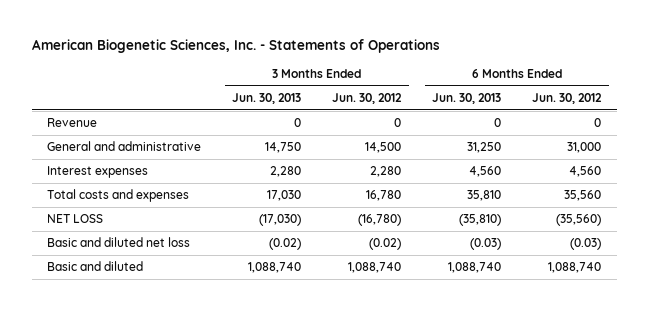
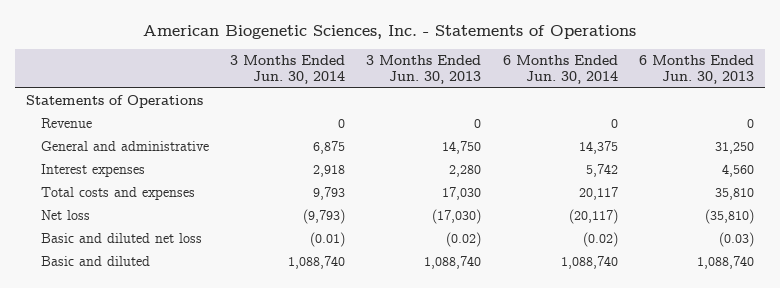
[332,92,403,104] Jun. 30, 2012 -> none
[532,92,603,104] Jun. 30, 2012 -> none
none -> [230,55,346,85] 3 Months Ended Jun. 30, 2014
none -> [502,55,618,85] 6 Months Ended Jun. 30, 2014
none -> [25,94,203,108] Statements of Operations
[47,214,104,224] NET LOSS -> [41,209,91,220] Net loss

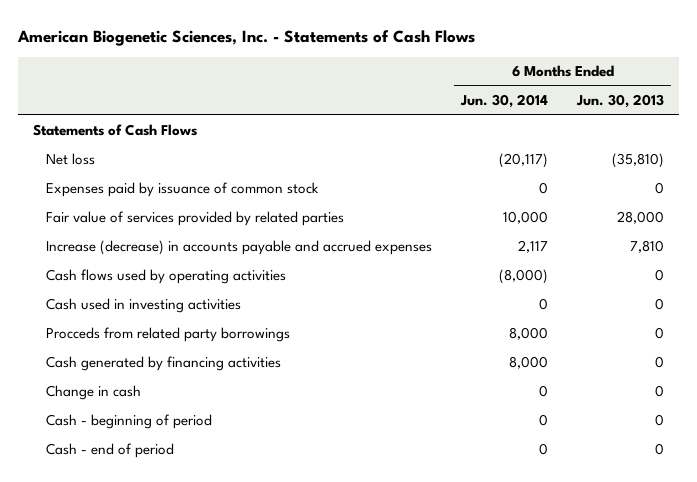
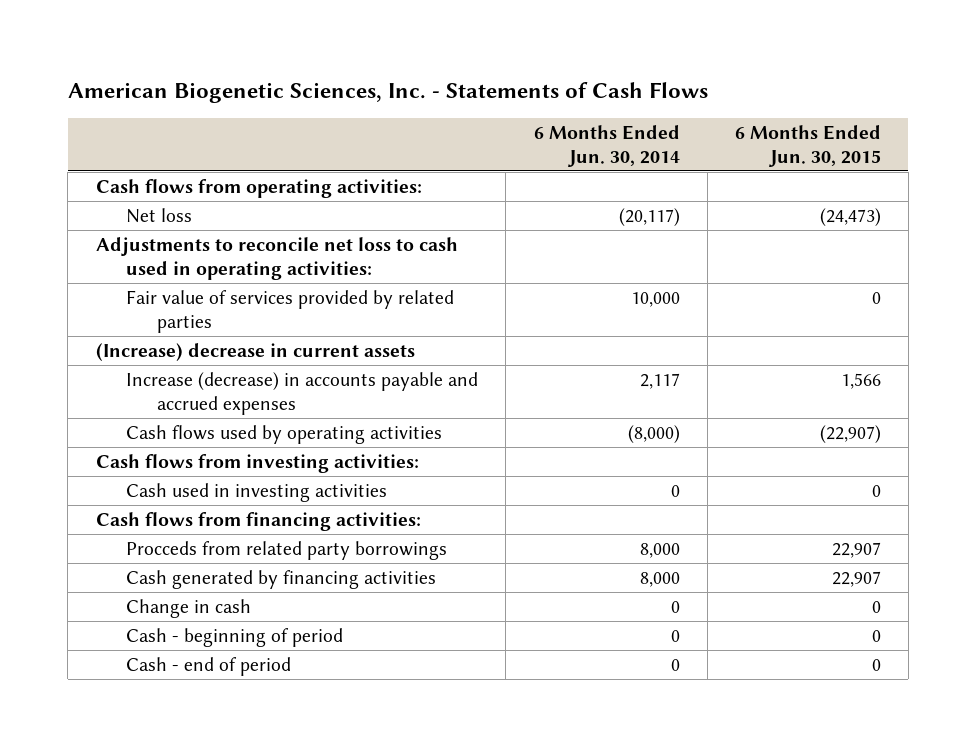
[576,94,665,109] Jun. 30, 2013 -> none
none -> [734,124,881,167] 6 Months Ended Jun. 30, 2015
[33,124,198,137] Statements of Cash Flows -> none
none -> [95,178,422,198] Cash flows from operating activities:
[46,182,320,198] Expenses paid by issuance of common stock -> none
none -> [95,236,458,280] Adjustments to reconcile net loss to cash used in operating activities:
none -> [95,342,415,361] (Increase) decrease in current assets
none -> [95,453,419,473] Cash flows from investing activities:
none -> [95,511,421,531] Cash flows from financing activities:

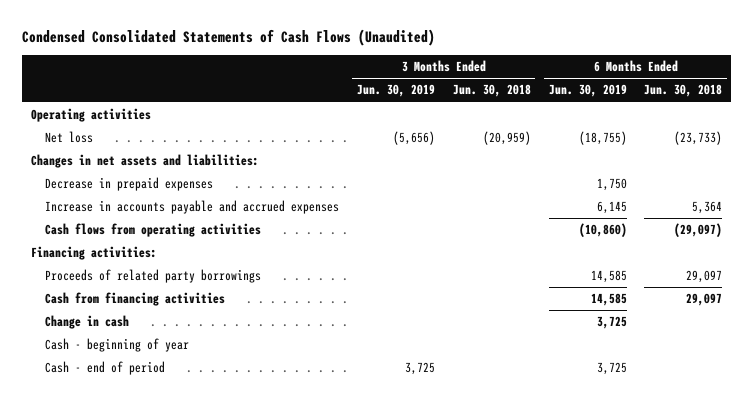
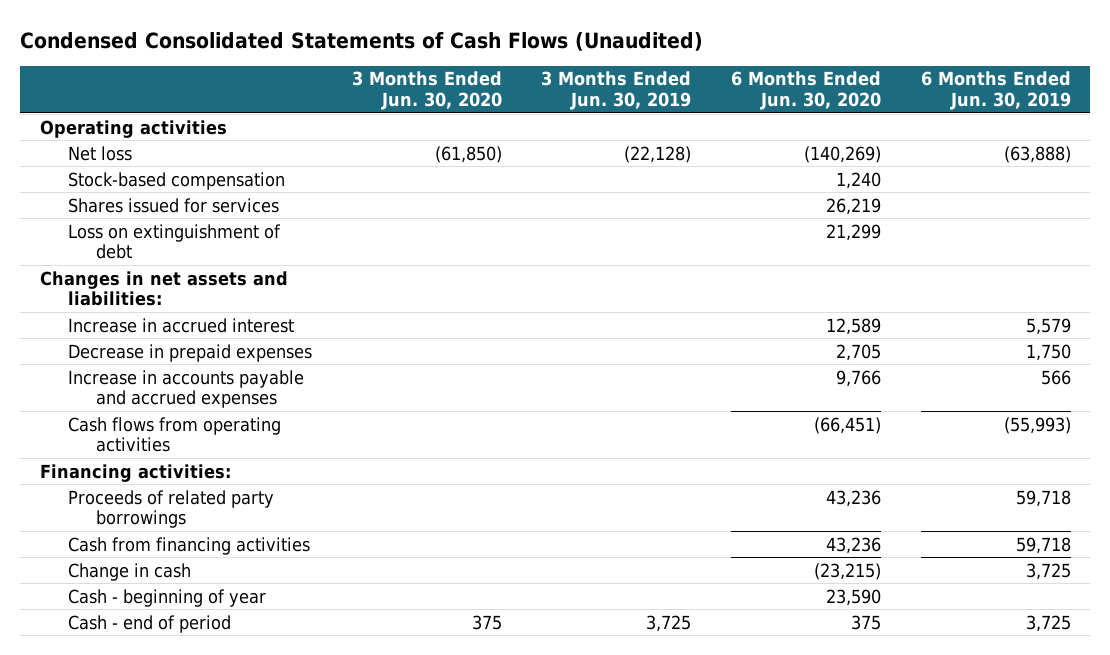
[452,84,531,98] Jun. 30, 2018 -> none
[644,84,723,98] Jun. 30, 2018 -> none
none -> [351,71,502,110] 3 Months Ended Jun. 30, 2020
none -> [730,71,881,110] 6 Months Ended Jun. 30, 2020
[392,131,435,146] (5,656) -> [624,145,692,163] (22,128)
[578,131,627,146] (18,755) -> [1003,145,1071,163] (63,888)
none -> [68,171,286,190] Stock-based compensation
none -> [68,197,280,213] Shares issued for services
none -> [68,223,282,260] Loss on extinguishment of debt
none -> [68,317,295,333] Increase in accrued interest
[596,201,627,215] 6,145 -> [1040,369,1071,385] 566
[578,223,627,238] (10,860) -> [1003,416,1071,434] (55,993)
[590,270,627,284] 14,585 -> [1015,489,1071,507] 59,718
[590,293,627,307] 14,585 -> [1015,536,1071,554] 59,718

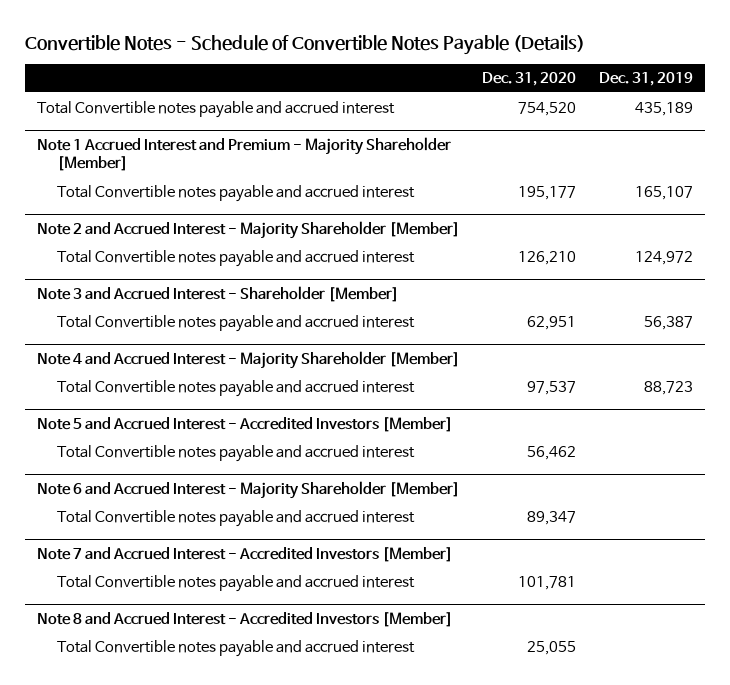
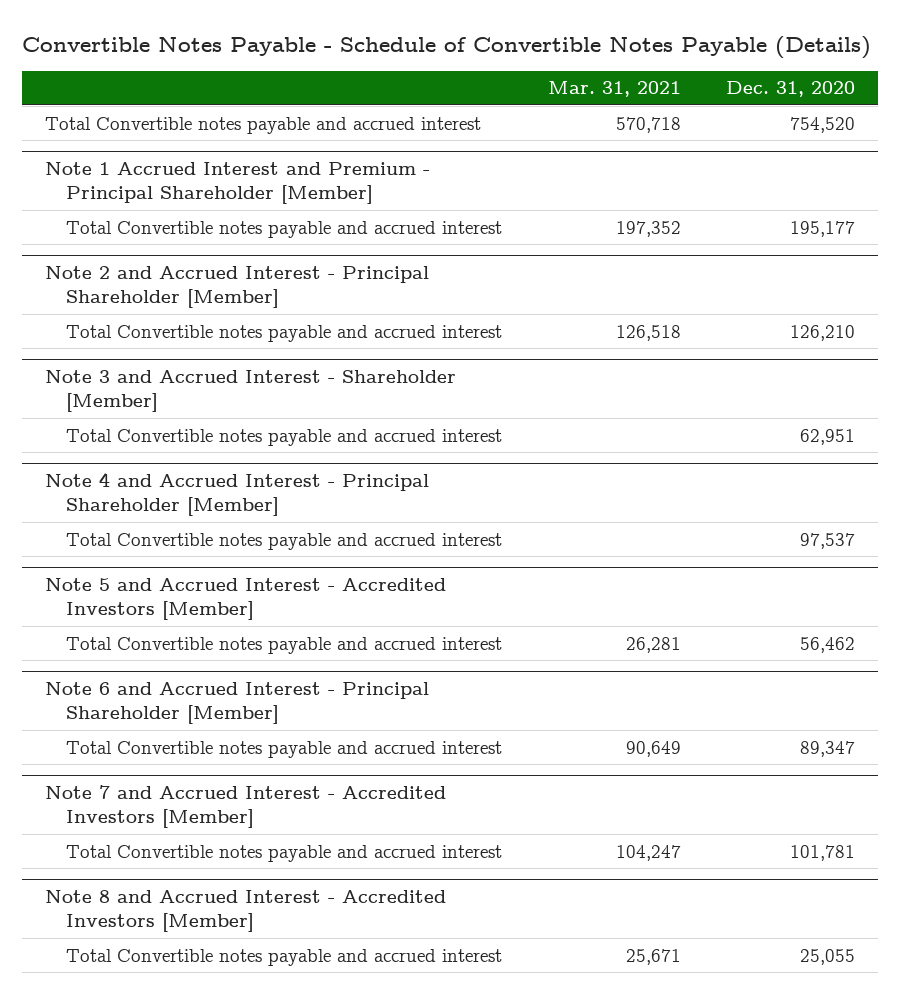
[25,34,586,55] Convertible Notes - Schedule of Convertible Notes Payable (Details) -> [22,35,872,59] Convertible Notes Payable - Schedule of Convertible Notes Payable (Details)
[599,72,694,87] Dec. 31, 2019 -> none
none -> [547,81,681,98] Mar. 31, 2021
[36,136,451,171] Note 1 Accrued Interest and Premium - Majority Shareholder [Member] -> [45,162,431,204] Note 1 Accrued Interest and Premium - Principal Shareholder [Member]
[36,220,460,239] Note 2 and Accrued Interest - Majority Shareholder [Member] -> [45,266,430,308] Note 2 and Accrued Interest - Principal Shareholder [Member]
[36,350,460,369] Note 4 and Accrued Interest - Majority Shareholder [Member] -> [45,472,430,516] Note 4 and Accrued Interest - Principal Shareholder [Member]
[36,480,460,499] Note 6 and Accrued Interest - Majority Shareholder [Member] -> [45,682,430,724] Note 6 and Accrued Interest - Principal Shareholder [Member]

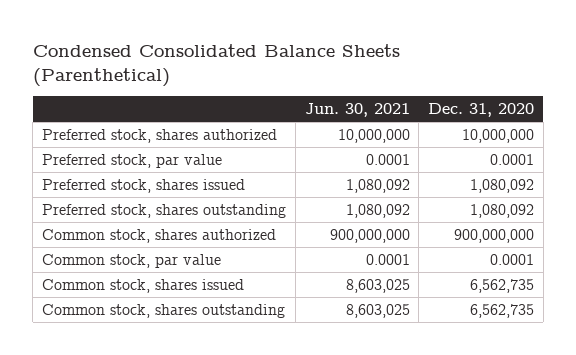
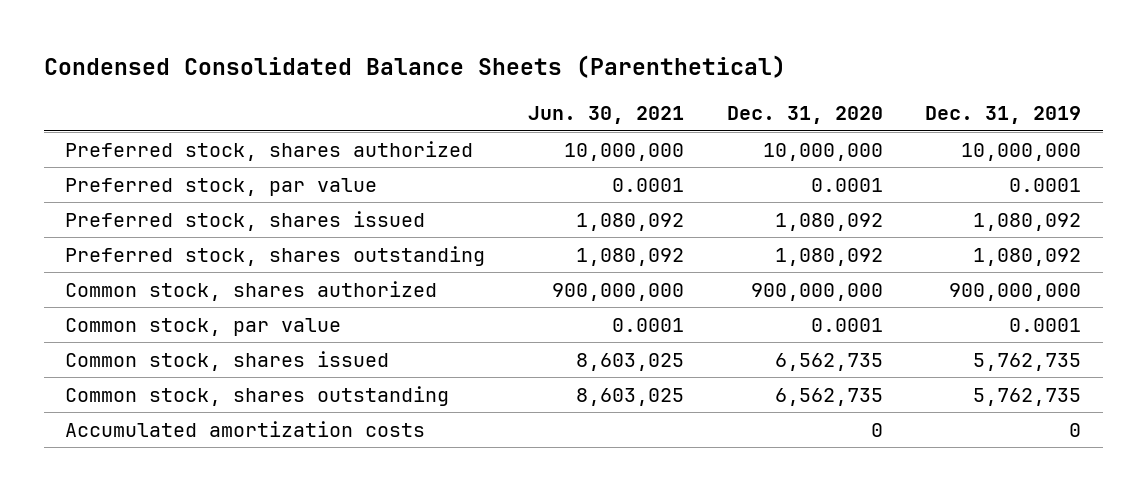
none -> [925,106,1082,125] Dec. 31, 2019
none -> [65,420,426,437] Accumulated amortization costs

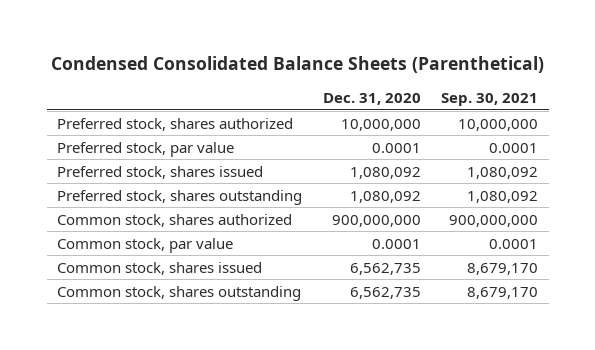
[528,106,685,125] Jun. 30, 2021 -> none
[925,106,1082,125] Dec. 31, 2019 -> none
none -> [441,93,539,107] Sep. 30, 2021
[65,420,426,437] Accumulated amortization costs -> none

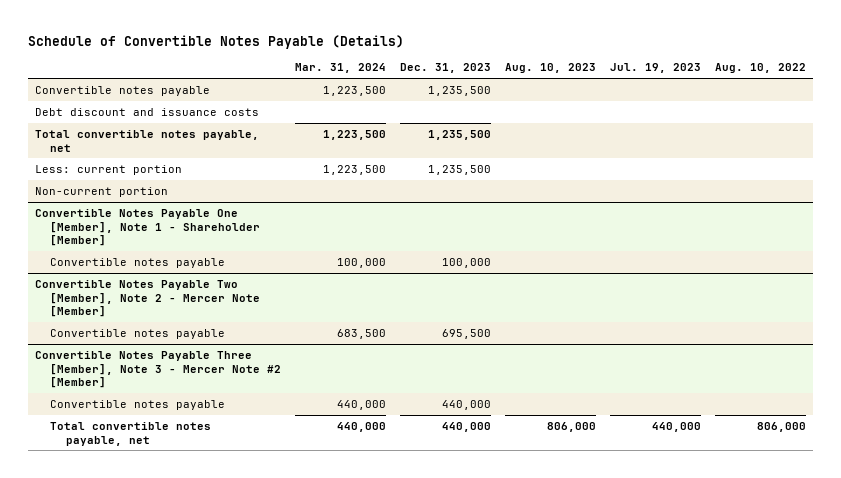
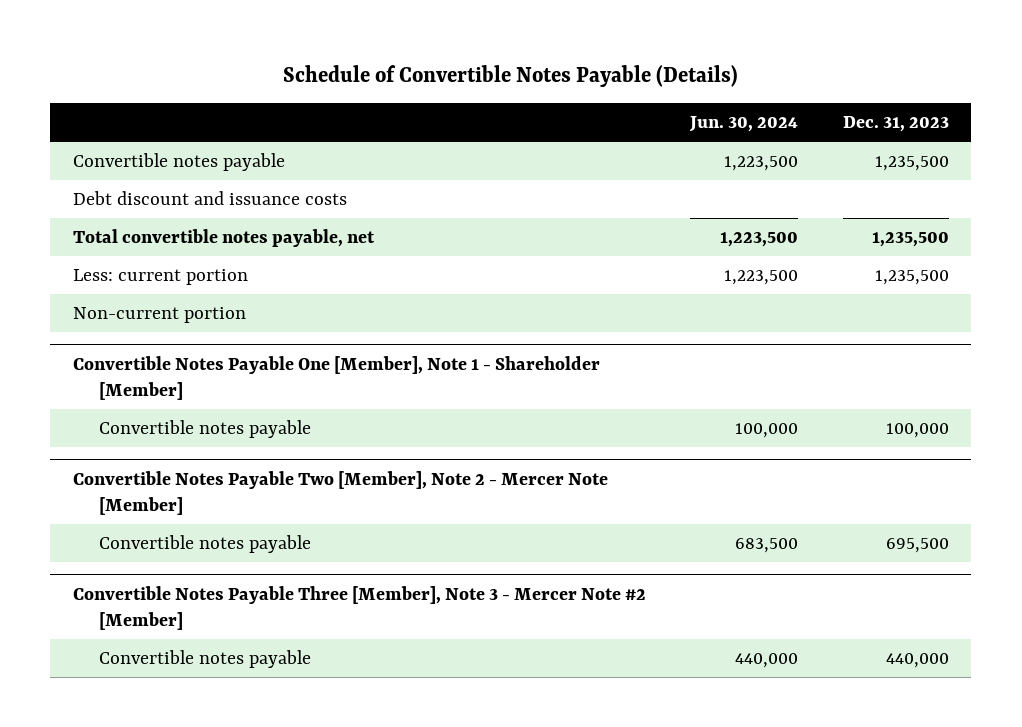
[295,63,387,74] Mar. 31, 2024 -> none
[505,63,597,74] Aug. 10, 2023 -> none
[609,63,701,74] Jul. 19, 2023 -> none
[714,63,806,74] Aug. 10, 2022 -> none
none -> [689,115,799,132] Jun. 30, 2024
[50,421,212,446] Total convertible notes payable, net -> none

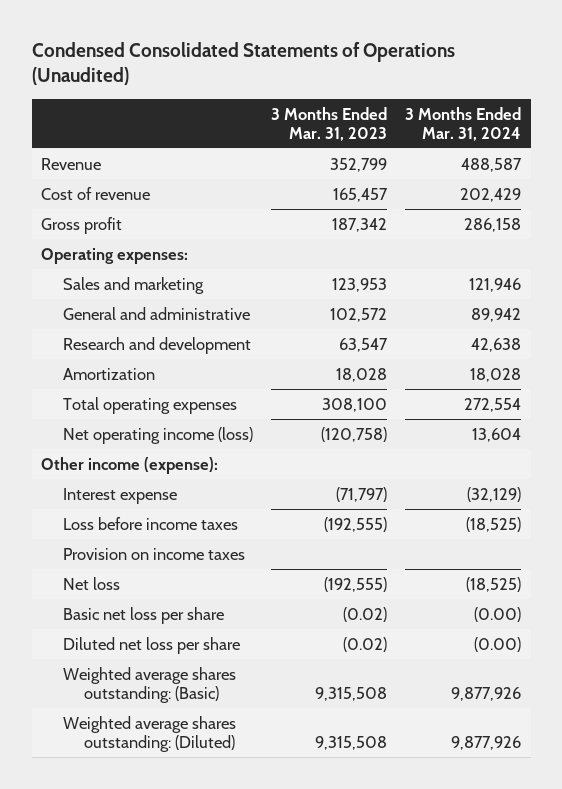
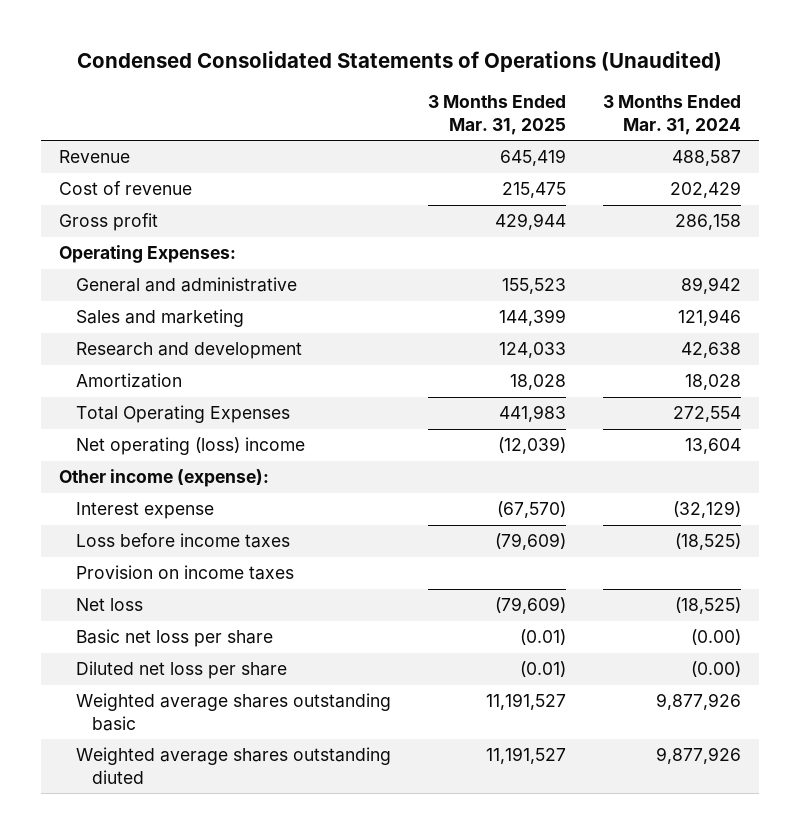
[271,106,388,141] 3 Months Ended Mar. 31, 2023 -> none
none -> [427,95,566,135] 3 Months Ended Mar. 31, 2025
[40,247,188,264] Operating expenses: -> [59,245,237,264] Operating Expenses:
[62,276,204,294] Sales and marketing -> [75,309,244,328] Sales and marketing
[62,396,237,414] Total operating expenses -> [75,405,290,424] Total Operating Expenses
[62,426,253,444] Net operating income (loss) -> [75,437,305,456] Net operating (loss) income
[62,666,236,703] Weighted average shares outstanding: (Basic) -> [75,693,391,731] Weighted average shares outstanding basic
[62,715,236,752] Weighted average shares outstanding: (Diluted) -> [75,747,391,784] Weighted average shares outstanding diuted

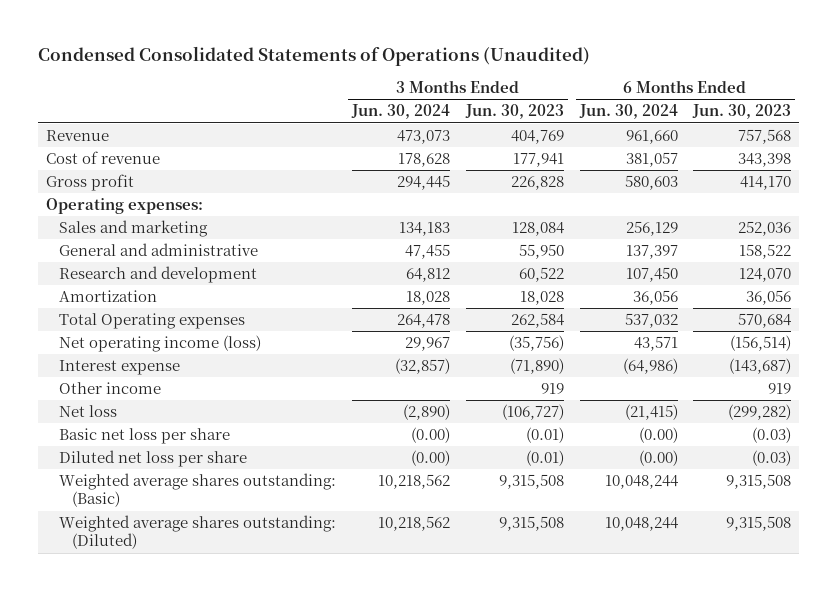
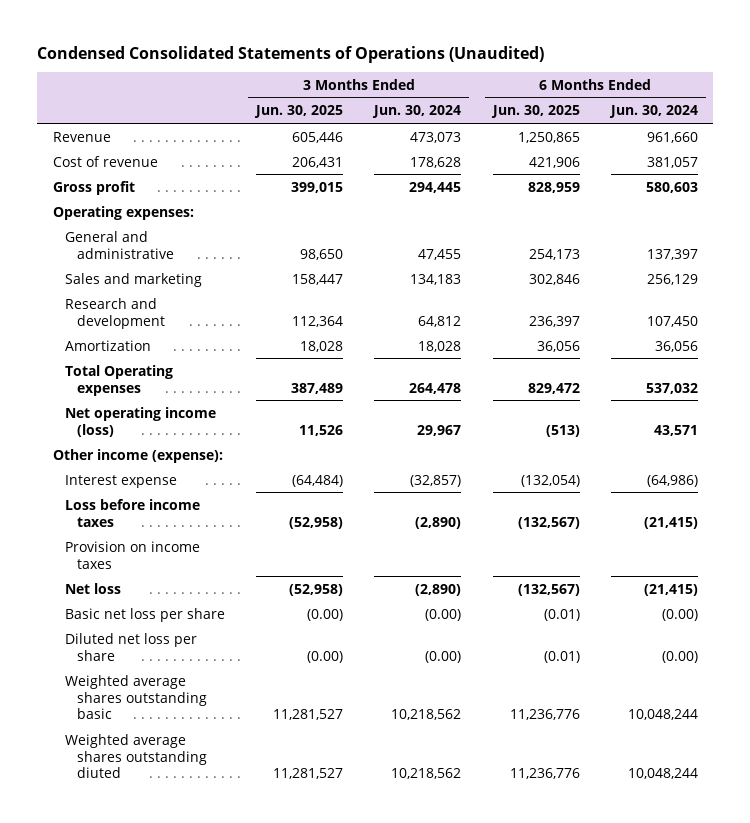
[464,104,564,120] Jun. 30, 2023 -> none
[692,104,792,120] Jun. 30, 2023 -> none
none -> [254,105,344,119] Jun. 30, 2025
none -> [490,105,580,119] Jun. 30, 2025
[58,220,208,238] Sales and marketing -> [64,272,202,287] Sales and marketing
none -> [52,448,223,463] Other income (expense):
[58,382,161,395] Other income -> none
none -> [64,498,200,527] Loss before income taxes
none -> [64,540,200,569] Provision on income taxes
[58,473,336,508] Weighted average shares outstanding: (Basic) -> [64,674,208,720] Weighted average shares outstanding basic
[58,515,336,550] Weighted average shares outstanding: (Diluted) -> [64,733,208,779] Weighted average shares outstanding diuted

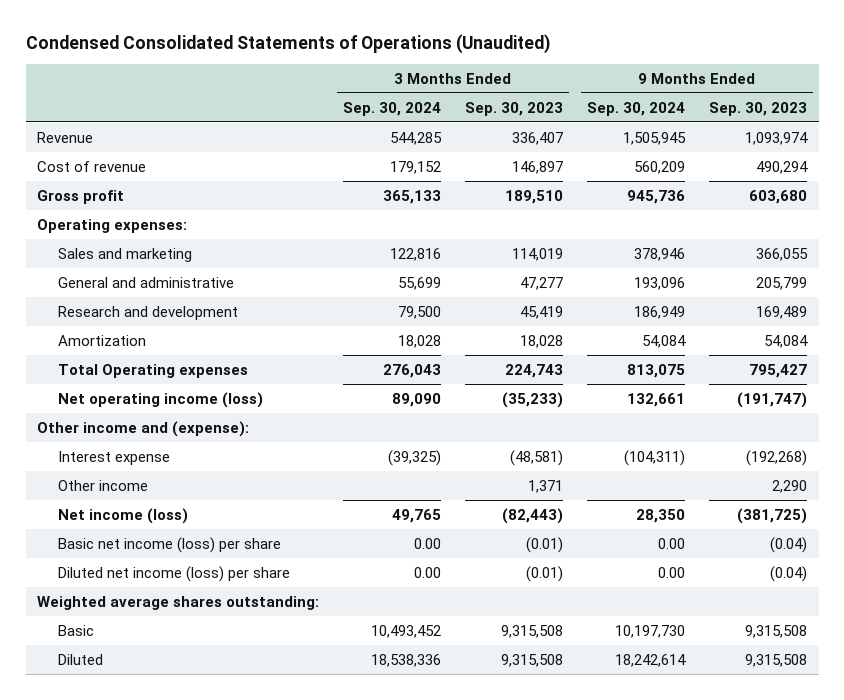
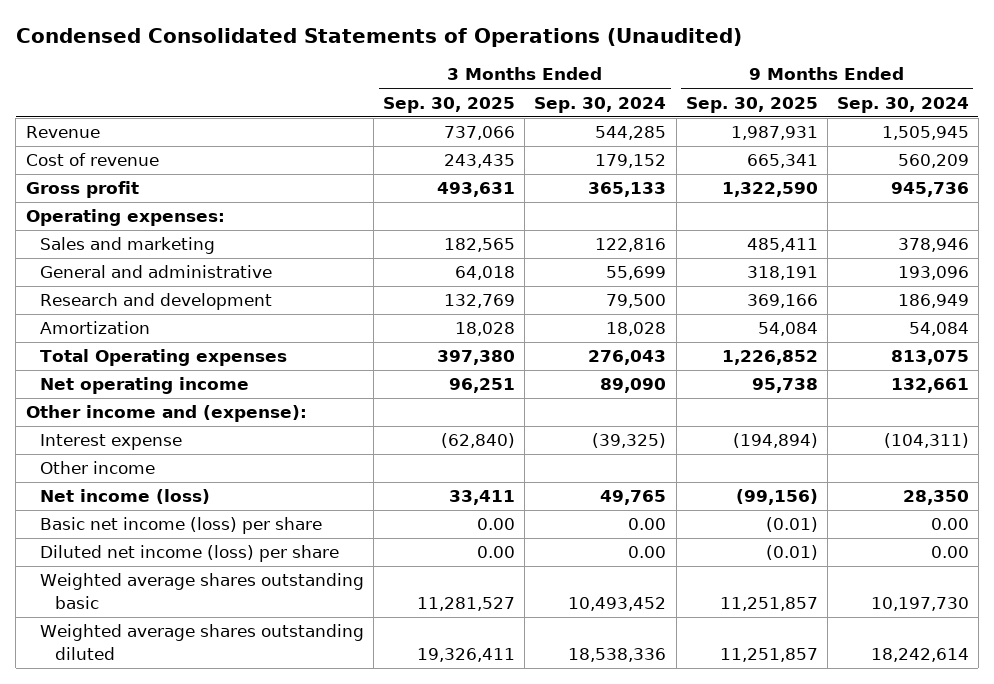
[465,101,564,116] Sep. 30, 2023 -> none
[708,101,807,116] Sep. 30, 2023 -> none
none -> [383,96,516,113] Sep. 30, 2025
none -> [685,96,818,113] Sep. 30, 2025
[57,391,263,408] Net operating income (loss) -> [40,377,250,395] Net operating income
[37,595,320,610] Weighted average shares outstanding: -> none
[57,624,94,636] Basic -> [40,573,365,609] Weighted average shares outstanding basic
[57,653,103,665] Diluted -> [40,624,365,660] Weighted average shares outstanding diluted

